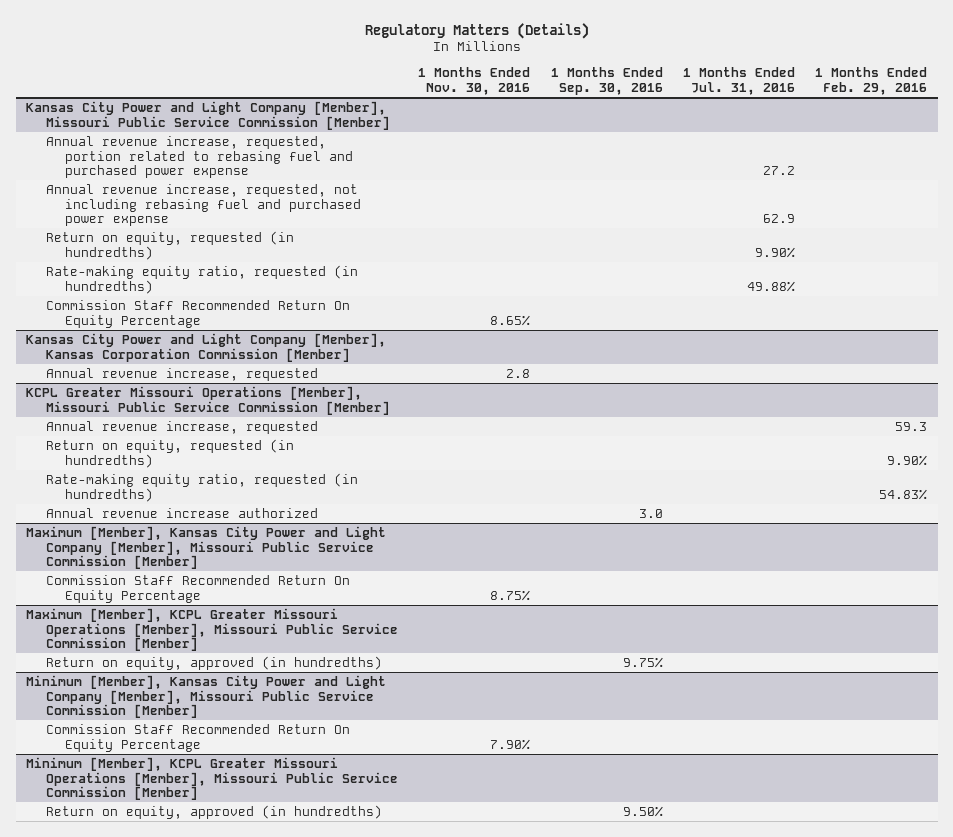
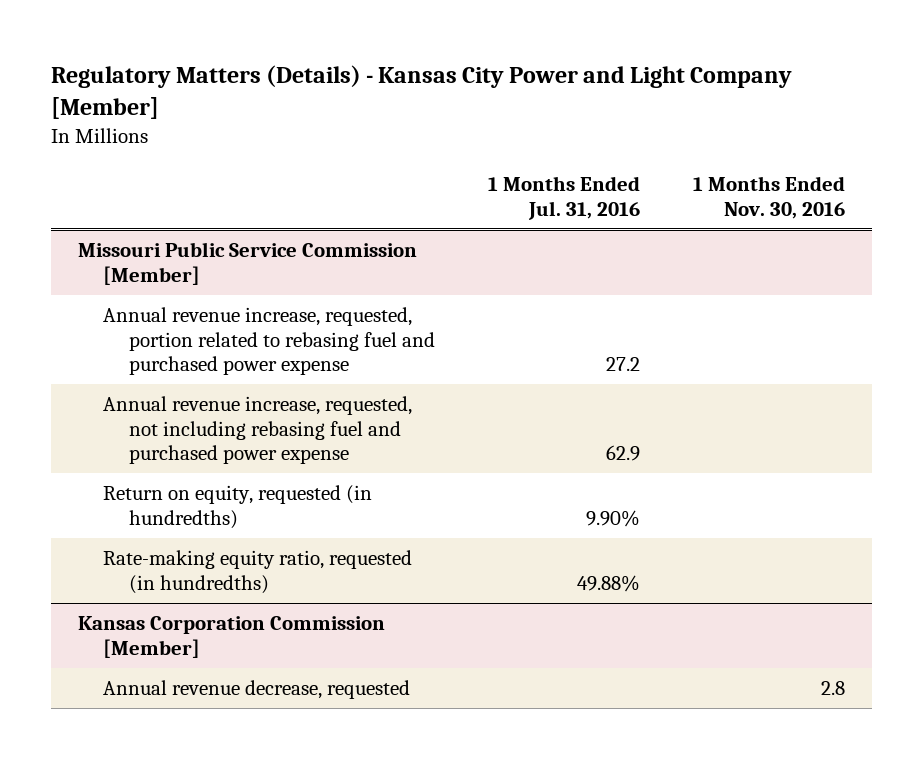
[364,22,589,39] Regulatory Matters (Details) -> [51,65,793,120] Regulatory Matters (Details) - Kansas City Power and Light Company [Member]
[550,67,663,96] 1 Months Ended Sep. 30, 2016 -> none
[815,67,928,96] 1 Months Ended Feb. 29, 2016 -> none
[25,100,390,130] Kansas City Power and Light Company [Member], Missouri Public Service Commission [Member] -> [77,242,417,285] Missouri Public Service Commission [Member]
[45,299,350,328] Commission Staff Recommended Return On Equity Percentage -> none
[25,385,390,415] KCPL Greater Missouri Operations [Member], Missouri Public Service Commission [Member] -> none
[45,420,318,434] Annual revenue increase, requested -> none
[45,438,294,468] Return on equity, requested (in hundredths) -> none
[45,472,358,502] Rate-making equity ratio, requested (in hundredths) -> none
[45,507,318,518] Annual revenue increase authorized -> none
[25,525,386,570] Maximum [Member], Kansas City Power and Light Company [Member], Missouri Public Service Commission [Member] -> none
[45,574,350,603] Commission Staff Recommended Return On Equity Percentage -> none
[25,607,398,652] Maximum [Member], KCPL Greater Missouri Operations [Member], Missouri Public Service Commission [Member] -> none
[45,655,382,670] Return on equity, approved (in hundredths) -> none
[25,674,386,719] Minimum [Member], Kansas City Power and Light Company [Member], Missouri Public Service Commission [Member] -> none
[45,723,350,752] Commission Staff Recommended Return On Equity Percentage -> none
[25,756,398,801] Minimum [Member], KCPL Greater Missouri Operations [Member], Missouri Public Service Commission [Member] -> none
[45,804,382,819] Return on equity, approved (in hundredths) -> none
[25,332,386,362] Kansas City Power and Light Company [Member], Kansas Corporation Commission [Member] -> [77,616,385,658] Kansas Corporation Commission [Member]
[45,367,318,381] Annual revenue increase, requested -> [103,680,411,700] Annual revenue decrease, requested

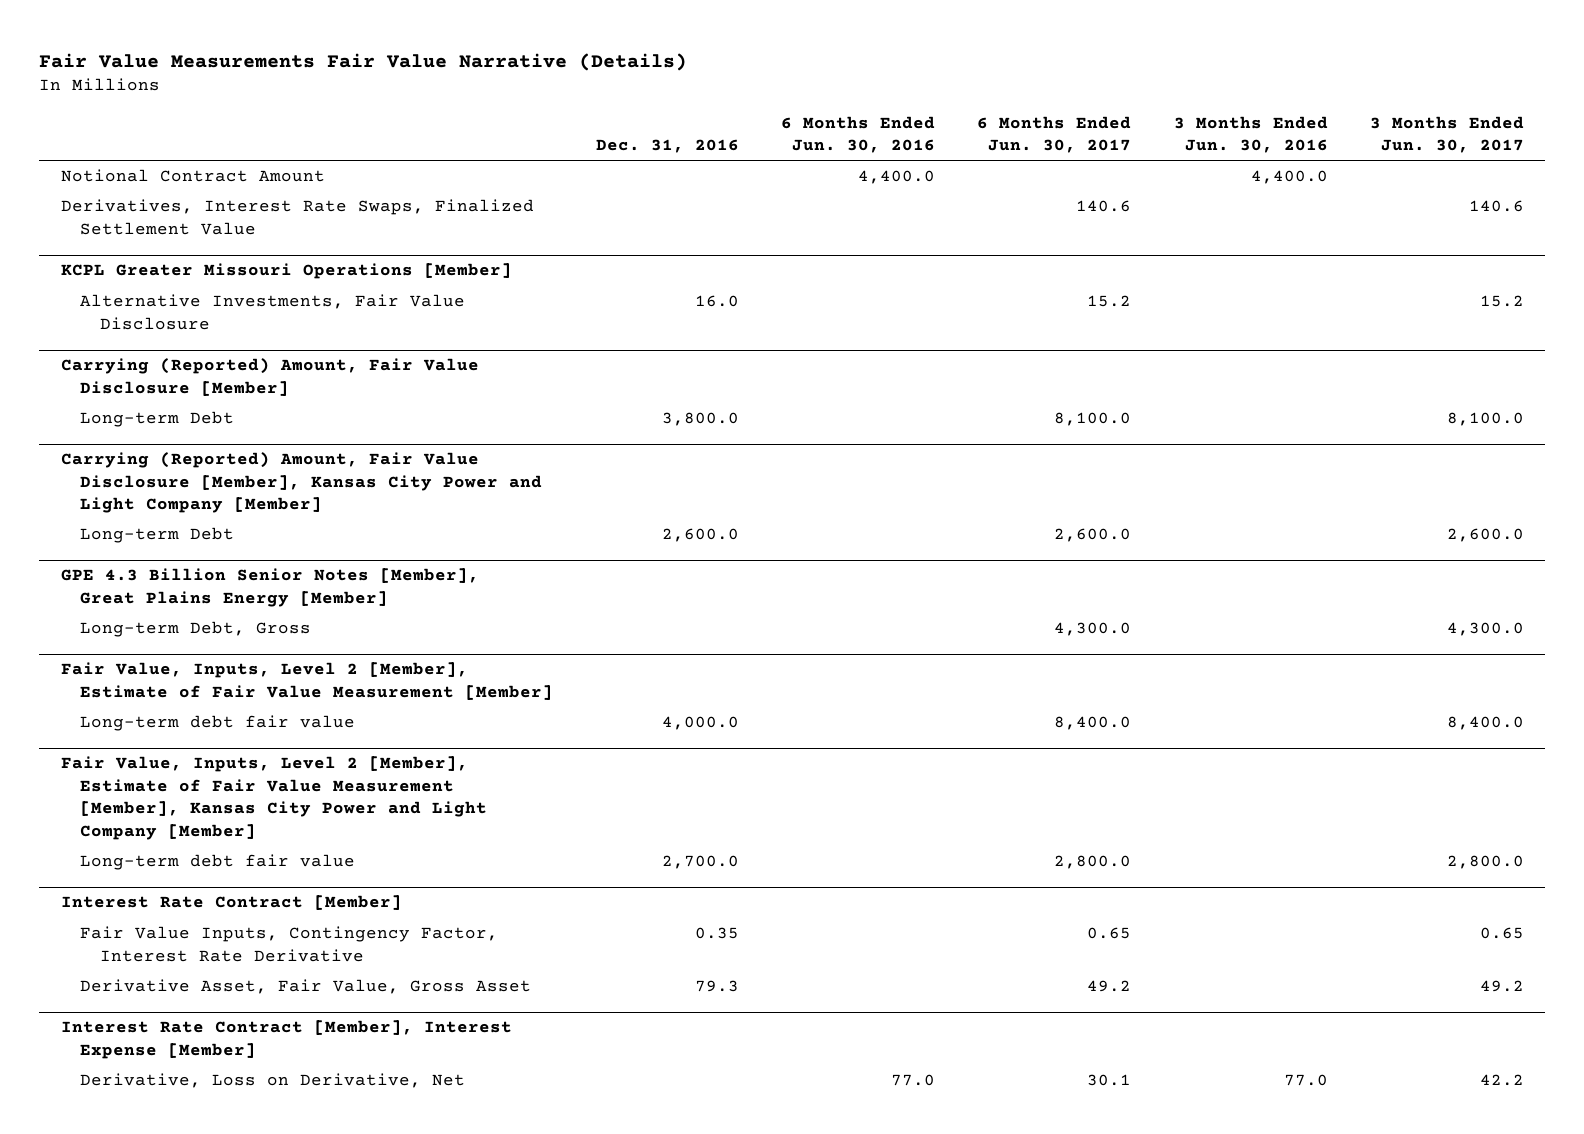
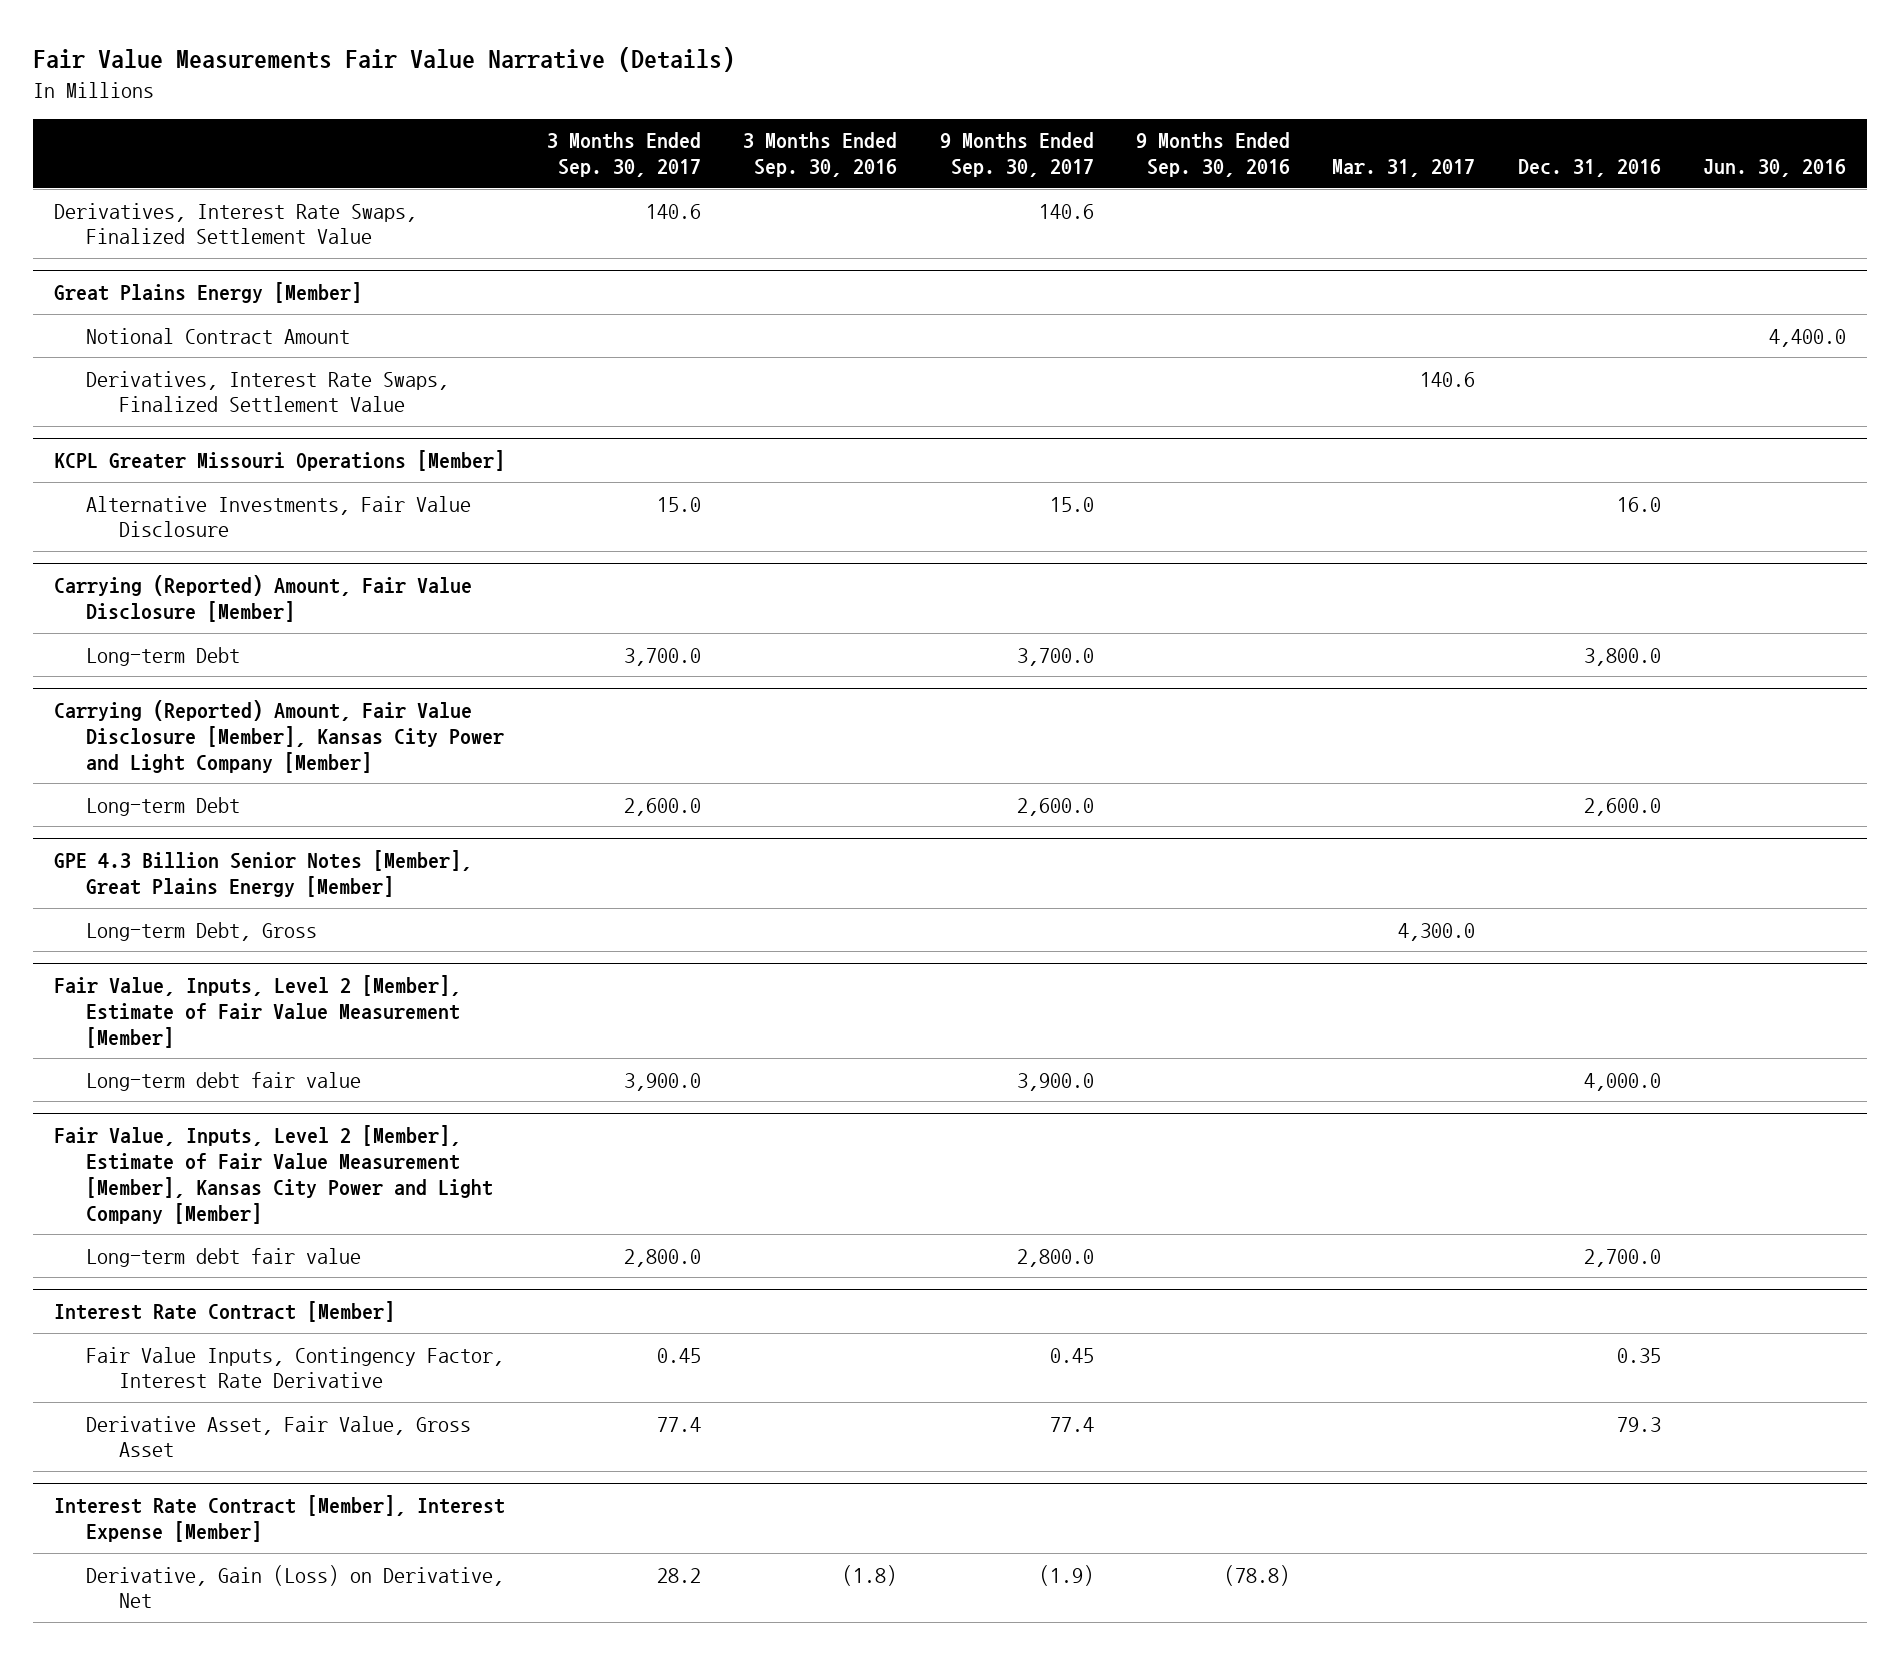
[780,115,935,154] 6 Months Ended Jun. 30, 2016 -> none
[977,115,1132,154] 6 Months Ended Jun. 30, 2017 -> none
[1173,115,1328,154] 3 Months Ended Jun. 30, 2016 -> none
[1369,115,1524,154] 3 Months Ended Jun. 30, 2017 -> none
none -> [547,132,702,178] 3 Months Ended Sep. 30, 2017
none -> [743,132,898,178] 3 Months Ended Sep. 30, 2016
none -> [939,132,1094,178] 9 Months Ended Sep. 30, 2017
none -> [1136,132,1291,178] 9 Months Ended Sep. 30, 2016
none -> [1332,159,1476,178] Mar. 31, 2017
none -> [1703,159,1847,178] Jun. 30, 2016
[60,169,325,183] Notional Contract Amount -> none
none -> [53,282,362,304] Great Plains Energy [Member]
none -> [86,327,351,344] Notional Contract Amount
none -> [86,370,450,413] Derivatives, Interest Rate Swaps, Finalized Settlement Value
[80,1073,466,1089] Derivative, Loss on Derivative, Net -> [86,1564,505,1609] Derivative, Gain (Loss) on Derivative, Net

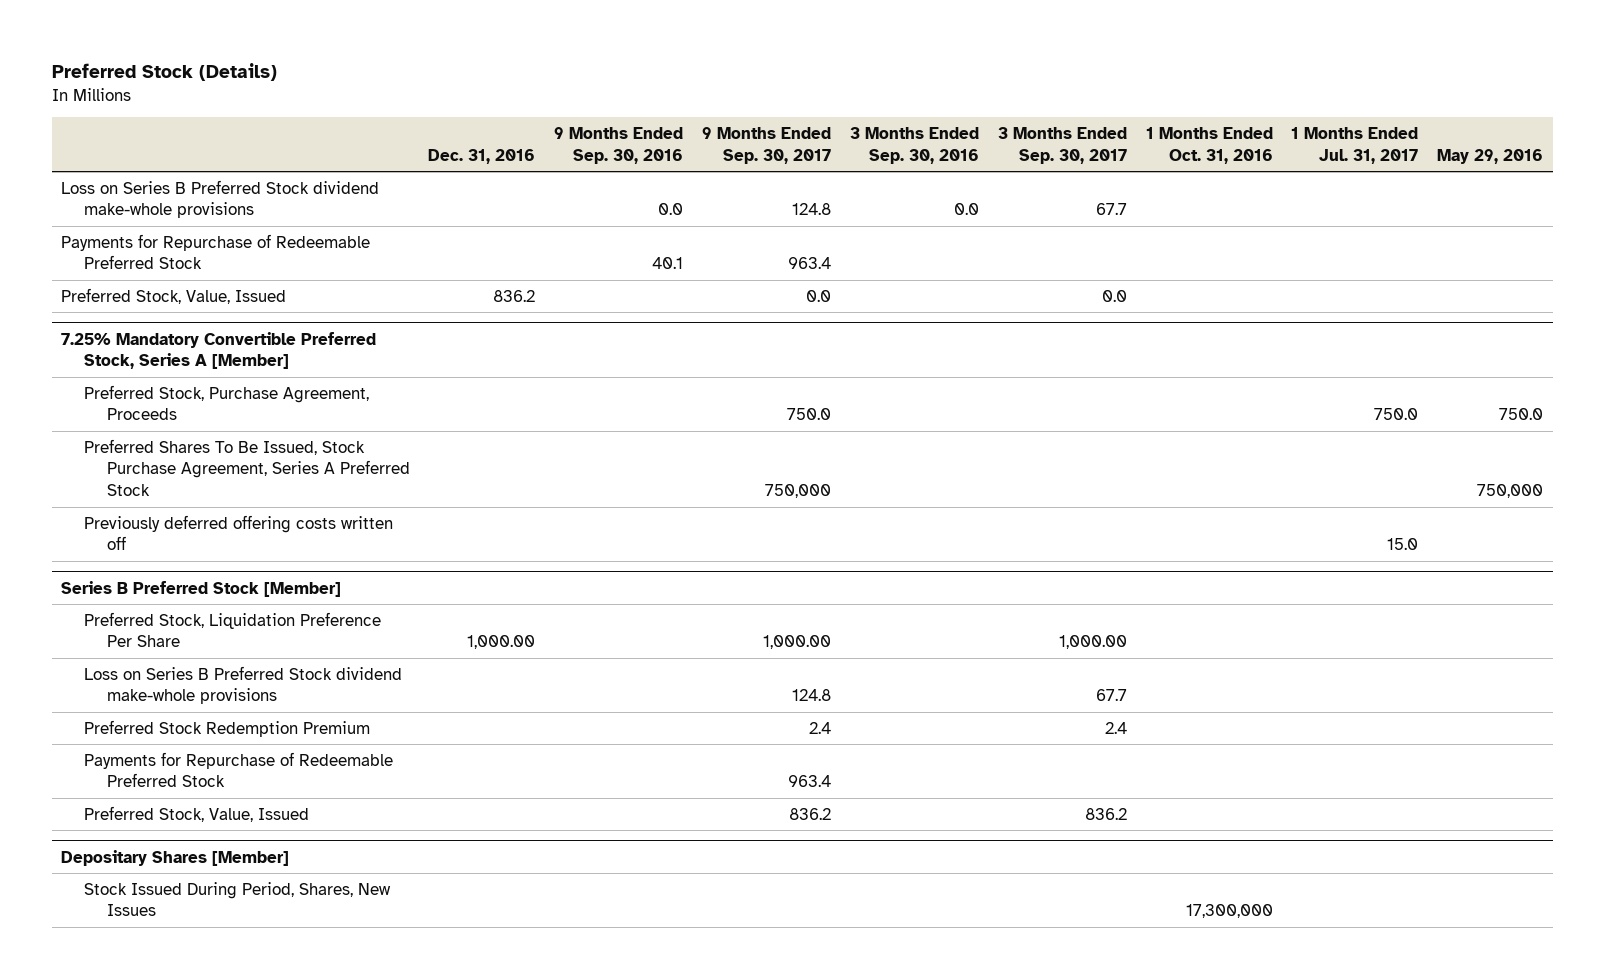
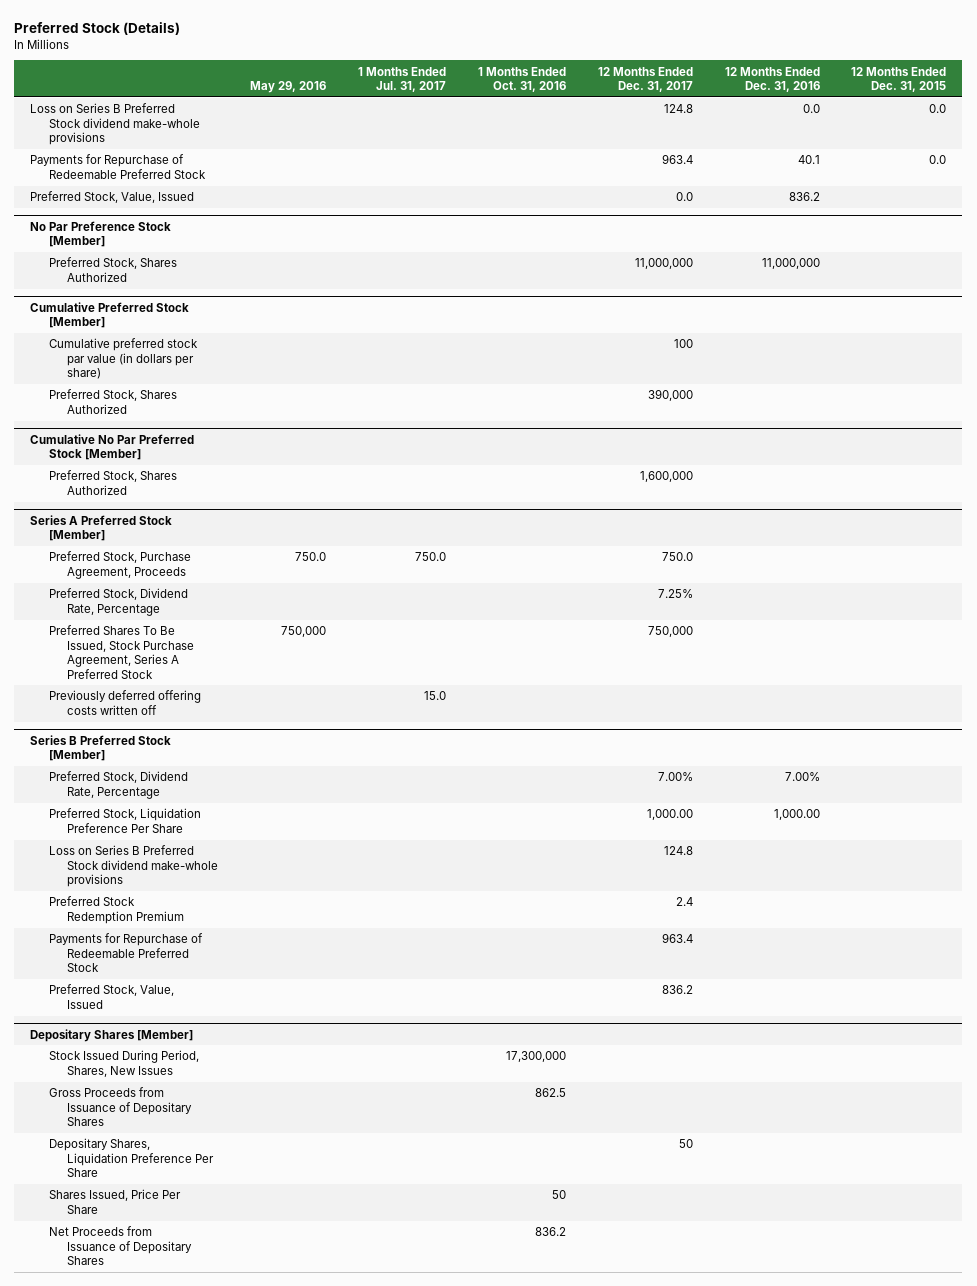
[428,148,536,164] Dec. 31, 2016 -> none
[554,127,684,164] 9 Months Ended Sep. 30, 2016 -> none
[702,127,832,164] 9 Months Ended Sep. 30, 2017 -> none
[849,127,979,164] 3 Months Ended Sep. 30, 2016 -> none
[997,127,1127,164] 3 Months Ended Sep. 30, 2017 -> none
none -> [597,66,693,93] 12 Months Ended Dec. 31, 2017
none -> [724,66,820,93] 12 Months Ended Dec. 31, 2016
none -> [851,66,947,93] 12 Months Ended Dec. 31, 2015
none -> [30,220,172,247] No Par Preference Stock [Member]
none -> [48,257,177,282] Preferred Stock, Shares Authorized
none -> [30,301,190,328] Cumulative Preferred Stock [Member]
none -> [48,338,198,380] Cumulative preferred stock par value (in dollars per share)
none -> [48,389,177,414] Preferred Stock, Shares Authorized
none -> [30,433,195,460] Cumulative No Par Preferred Stock [Member]
none -> [48,470,177,495] Preferred Stock, Shares Authorized
[61,331,377,370] 7.25% Mandatory Convertible Preferred Stock, Series A [Member] -> [30,514,173,541] Series A Preferred Stock [Member]
none -> [48,588,188,616] Preferred Stock, Dividend Rate, Percentage
none -> [48,771,188,799] Preferred Stock, Dividend Rate, Percentage
none -> [48,1087,192,1127] Gross Proceeds from Issuance of Depositary Shares
none -> [48,1138,214,1178] Depositary Shares, Liquidation Preference Per Share
none -> [48,1189,181,1214] Shares Issued, Price Per Share
none -> [48,1226,192,1266] Net Proceeds from Issuance of Depositary Shares

